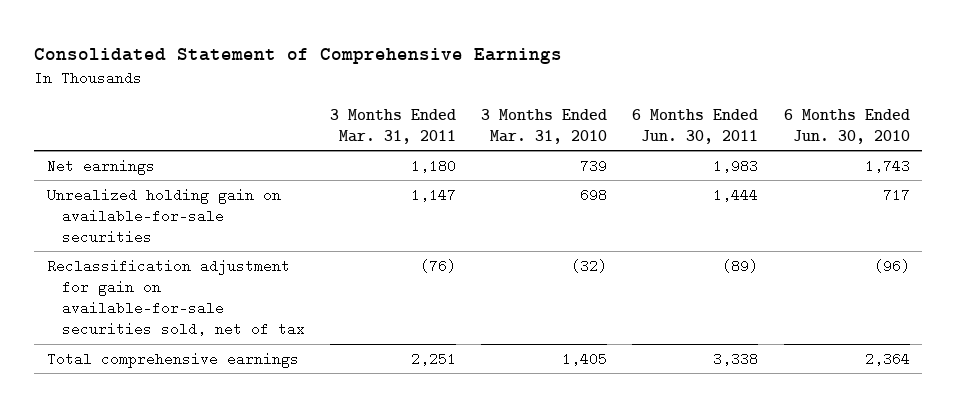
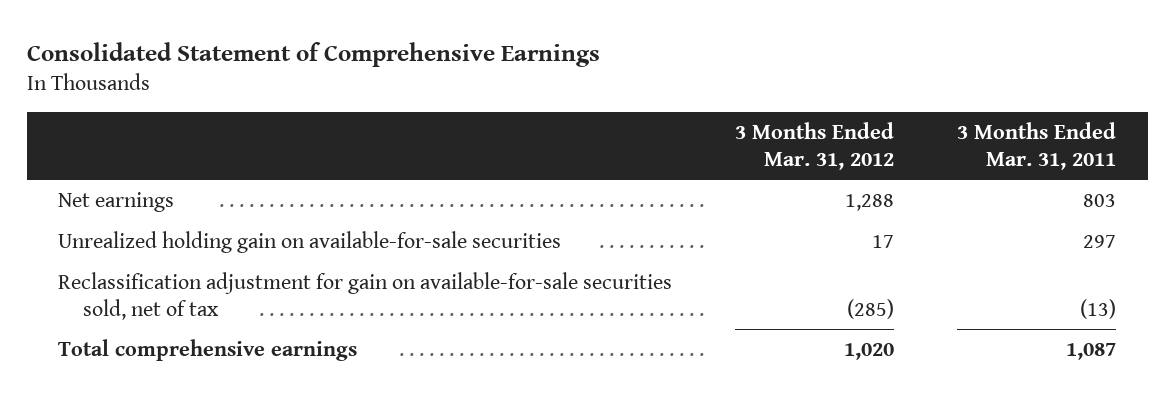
[481,108,608,145] 3 Months Ended Mar. 31, 2010 -> none
[632,108,759,145] 6 Months Ended Jun. 30, 2011 -> none
[783,108,910,145] 6 Months Ended Jun. 30, 2010 -> none
none -> [735,121,895,170] 3 Months Ended Mar. 31, 2012
[411,158,457,173] 1,180 -> [1083,194,1117,208] 803
[411,187,457,202] 1,147 -> [1083,235,1117,249] 297
[420,258,457,273] (76) -> [1080,298,1117,319] (13)
[411,351,457,366] 2,251 -> [1066,343,1117,361] 1,087

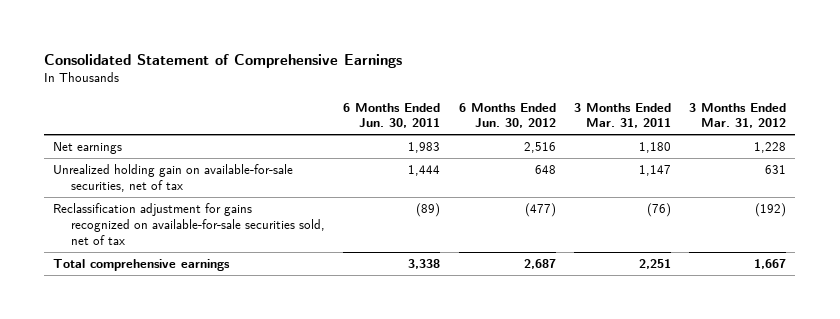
none -> [343,102,441,129] 6 Months Ended Jun. 30, 2011
none -> [458,102,556,129] 6 Months Ended Jun. 30, 2012
[845,194,895,212] 1,288 -> [754,142,787,154] 1,228
[1083,194,1117,208] 803 -> [638,142,671,154] 1,180
[58,231,562,254] Unrealized holding gain on available-for-sale securities -> [53,164,294,192] Unrealized holding gain on available-for-sale securities, net of tax
[872,235,895,249] 17 -> [765,165,787,175] 631
[1083,235,1117,249] 297 -> [638,165,671,177] 1,147
[58,272,673,320] Reclassification adjustment for gain on available-for-sale securities sold, net of tax -> [53,203,326,245] Reclassification adjustment for gains recognized on available-for-sale securities sold, net of tax
[847,298,895,319] (285) -> [755,203,787,218] (192)
[1080,298,1117,319] (13) -> [646,203,671,218] (76)
[844,343,895,361] 1,020 -> [754,259,787,270] 1,667
[1066,343,1117,361] 1,087 -> [638,259,671,270] 2,251

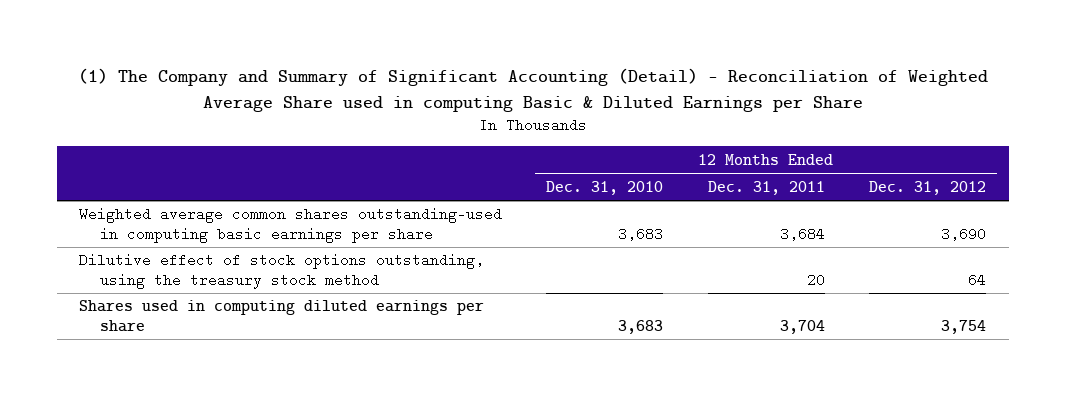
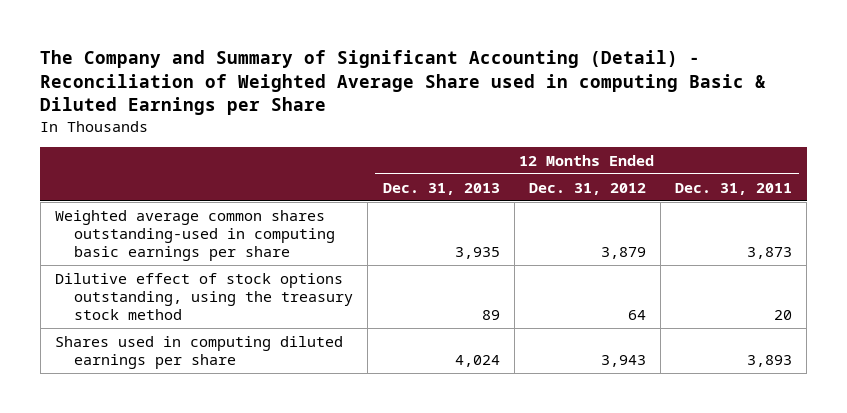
[77,68,988,112] (1) The Company and Summary of Significant Accounting (Detail) - Reconciliation of Weighted Average Share used in computing Basic & Diluted Earnings per Share -> [40,50,767,116] The Company and Summary of Significant Accounting (Detail) - Reconciliation of Weighted Average Share used in computing Basic & Diluted Earnings per Share
[546,180,664,195] Dec. 31, 2010 -> none
none -> [382,182,500,195] Dec. 31, 2013
[779,226,825,241] 3,684 -> [746,246,792,259] 3,873
[941,226,987,241] 3,690 -> [600,246,646,259] 3,879
[779,319,825,334] 3,704 -> [746,354,792,367] 3,893
[941,319,987,334] 3,754 -> [600,354,646,367] 3,943

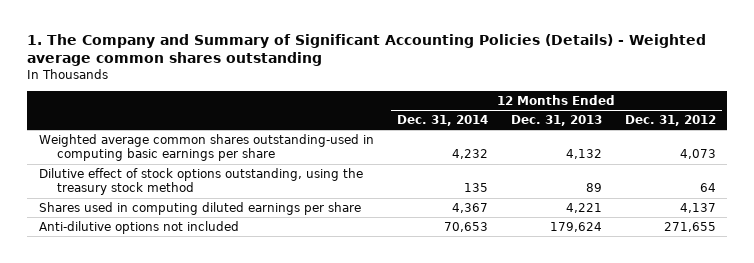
[40,50,767,116] The Company and Summary of Significant Accounting (Detail) - Reconciliation of Weighted Average Share used in computing Basic & Diluted Earnings per Share -> [26,34,706,67] 1. The Company and Summary of Significant Accounting Policies (Details) - Weighted average common shares outstanding
[674,182,792,195] Dec. 31, 2011 -> none
none -> [396,114,488,126] Dec. 31, 2014
[454,246,500,259] 3,935 -> [565,149,602,160] 4,132
[600,246,646,259] 3,879 -> [679,149,716,160] 4,073
[454,354,500,367] 4,024 -> [565,202,602,213] 4,221
[600,354,646,367] 3,943 -> [679,202,716,213] 4,137
none -> [38,220,239,234] Anti-dilutive options not included

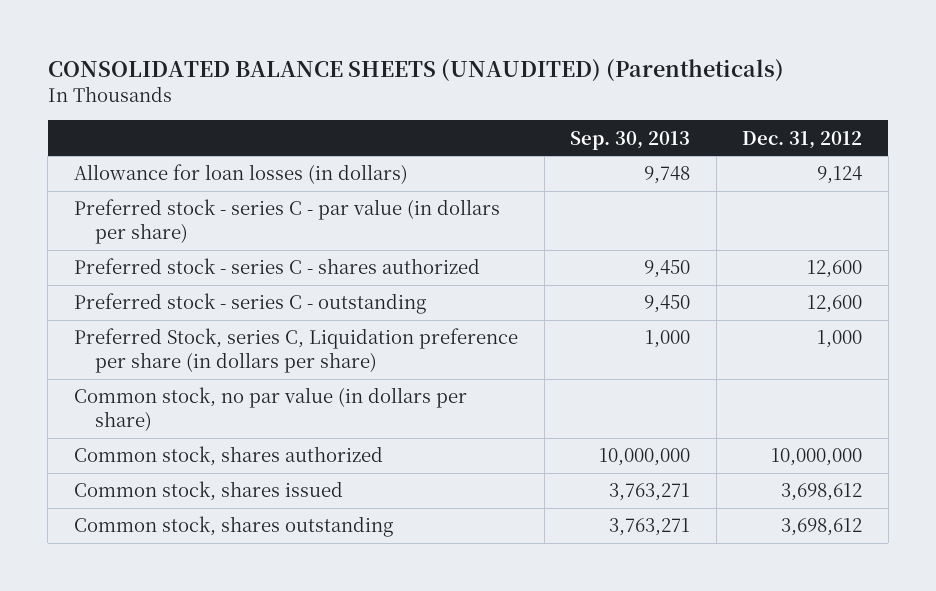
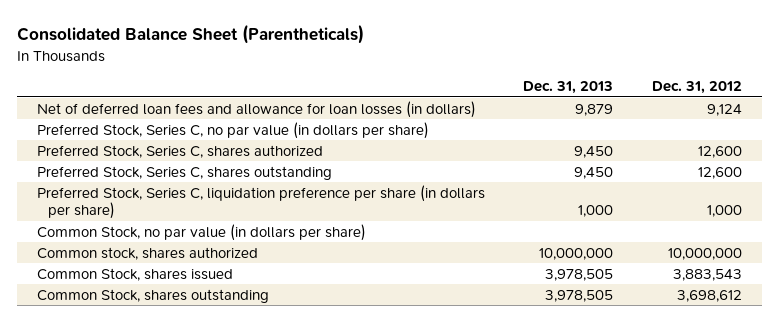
[47,58,784,82] CONSOLIDATED BALANCE SHEETS (UNAUDITED) (Parentheticals) -> [17,24,365,45] Consolidated Balance Sheet (Parentheticals)
[570,130,691,150] Sep. 30, 2013 -> none
none -> [523,81,614,95] Dec. 31, 2013
[73,164,408,185] Allowance for loan losses (in dollars) -> [36,100,476,118] Net of deferred loan fees and allowance for loan losses (in dollars)
[73,199,500,245] Preferred stock - series C - par value (in dollars per share) -> [36,121,429,139] Preferred Stock, Series C, no par value (in dollars per share)
[73,258,480,275] Preferred stock - series C - shares authorized -> [36,144,323,158] Preferred Stock, Series C, shares authorized
[73,293,426,315] Preferred stock - series C - outstanding -> [36,165,332,180] Preferred Stock, Series C, shares outstanding
[73,328,518,374] Preferred Stock, series C, Liquidation preference per share (in dollars per share) -> [36,184,485,220] Preferred Stock, Series C, liquidation preference per share (in dollars per share)
[73,387,467,432] Common stock, no par value (in dollars per share) -> [36,223,366,241] Common Stock, no par value (in dollars per share)
[73,481,343,502] Common stock, shares issued -> [36,267,233,281] Common Stock, shares issued
[781,483,863,502] 3,698,612 -> [673,268,743,281] 3,883,543
[73,516,393,538] Common stock, shares outstanding -> [36,288,269,303] Common Stock, shares outstanding

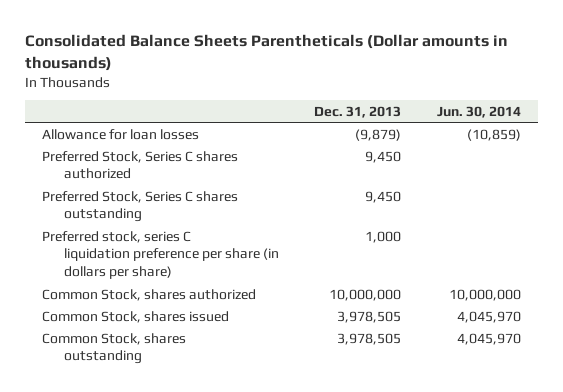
[17,24,365,45] Consolidated Balance Sheet (Parentheticals) -> [24,34,508,71] Consolidated Balance Sheets Parentheticals (Dollar amounts in thousands)
[652,81,743,95] Dec. 31, 2012 -> none
none -> [436,105,521,118] Jun. 30, 2014
[36,121,429,139] Preferred Stock, Series C, no par value (in dollars per share) -> none
[36,223,366,241] Common Stock, no par value (in dollars per share) -> none
[36,100,476,118] Net of deferred loan fees and allowance for loan losses (in dollars) -> [42,128,200,140] Allowance for loan losses
[575,103,614,116] 9,879 -> [355,128,402,141] (9,879)
[36,144,323,158] Preferred Stock, Series C, shares authorized -> [42,150,239,180] Preferred Stock, Series C shares authorized
[36,165,332,180] Preferred Stock, Series C, shares outstanding -> [42,190,239,223] Preferred Stock, Series C shares outstanding
[36,184,485,220] Preferred Stock, Series C, liquidation preference per share (in dollars per share) -> [42,230,280,280] Preferred stock, series C liquidation preference per share (in dollars per share)
[36,246,258,260] Common stock, shares authorized -> [42,288,257,301] Common Stock, shares authorized

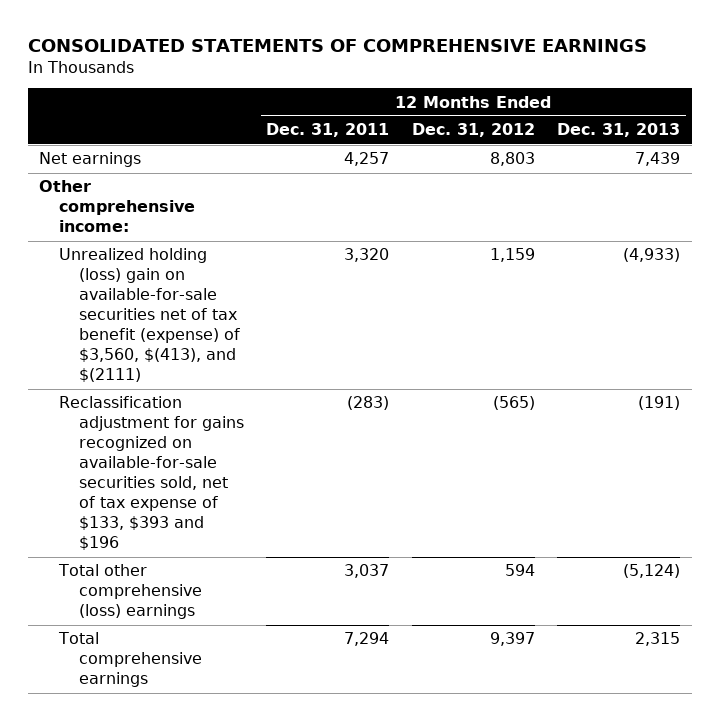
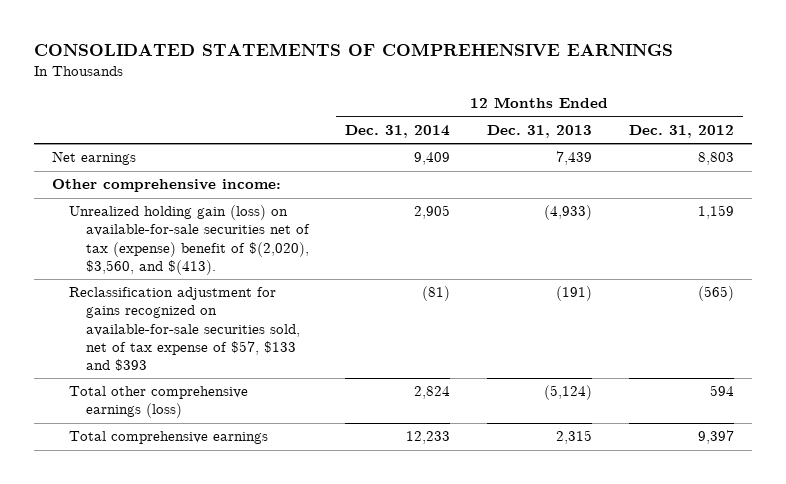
[266,123,390,138] Dec. 31, 2011 -> none
none -> [345,124,451,138] Dec. 31, 2014
[59,248,241,383] Unrealized holding (loss) gain on available-for-sale securities net of tax benefit (expense) of $3,560, $(413), and $(2111) -> [69,205,310,275] Unrealized holding gain (loss) on available-for-sale securities net of tax (expense) benefit of $(2,020), $3,560, and $(413).
[59,396,245,551] Reclassification adjustment for gains recognized on available-for-sale securities sold, net of tax expense of $133, $393 and $196 -> [69,287,300,371] Reclassification adjustment for gains recognized on available-for-sale securities sold, net of tax expense of $57, $133 and $393
[58,564,203,620] Total other comprehensive (loss) earnings -> [69,386,249,419] Total other comprehensive earnings (loss)

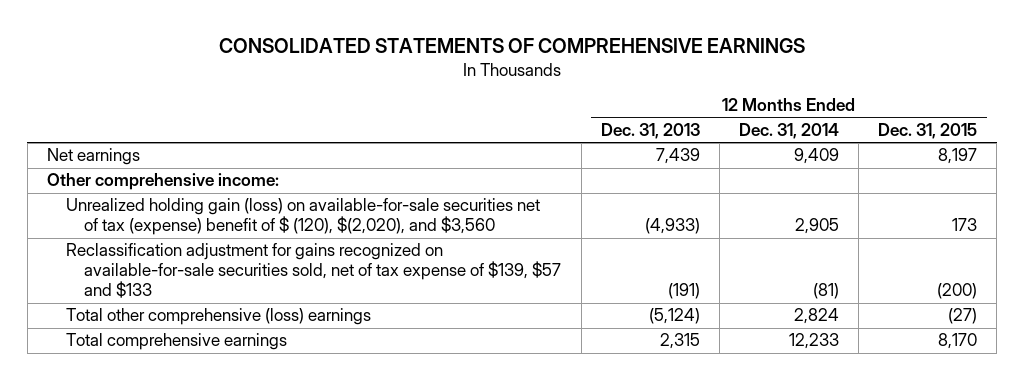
[628,124,734,138] Dec. 31, 2012 -> none
none -> [878,122,978,139] Dec. 31, 2015
[69,205,310,275] Unrealized holding gain (loss) on available-for-sale securities net of tax (expense) benefit of $(2,020), $3,560, and $(413). -> [65,198,540,236] Unrealized holding gain (loss) on available-for-sale securities net of tax (expense) benefit of $ (120), $(2,020), and $3,560
[69,287,300,371] Reclassification adjustment for gains recognized on available-for-sale securities sold, net of tax expense of $57, $133 and $393 -> [65,243,562,299] Reclassification adjustment for gains recognized on available-for-sale securities sold, net of tax expense of $139, $57 and $133
[69,386,249,419] Total other comprehensive earnings (loss) -> [65,308,371,326] Total other comprehensive (loss) earnings

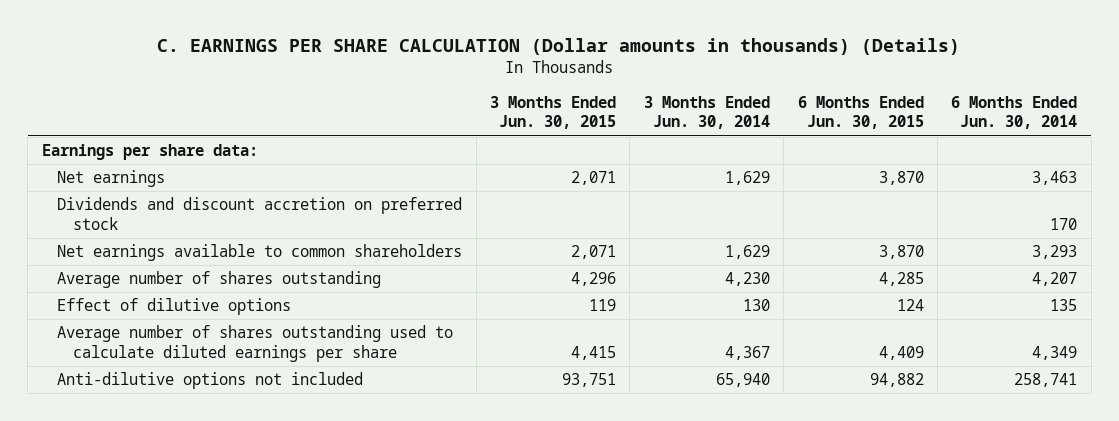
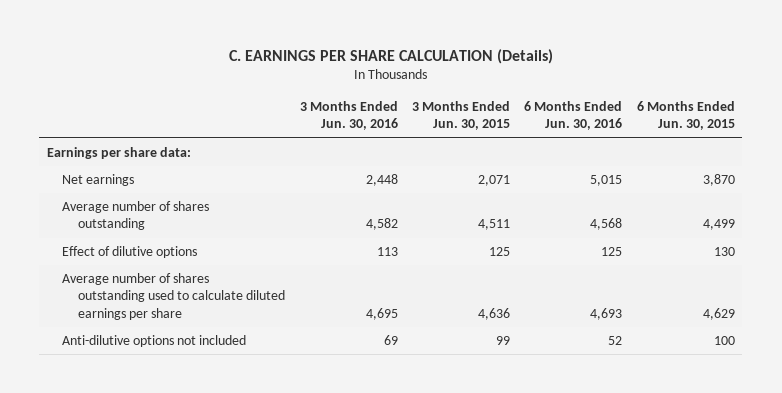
[157,38,961,56] C. EARNINGS PER SHARE CALCULATION (Dollar amounts in thousands) (Details) -> [228,48,553,64] C. EARNINGS PER SHARE CALCULATION (Details)
[643,96,770,130] 3 Months Ended Jun. 30, 2014 -> none
[951,96,1078,130] 6 Months Ended Jun. 30, 2014 -> none
none -> [299,100,398,131] 3 Months Ended Jun. 30, 2016
none -> [524,100,623,131] 6 Months Ended Jun. 30, 2016
[57,197,463,230] Dividends and discount accretion on preferred stock -> none
[57,244,463,262] Net earnings available to common shareholders -> none
[571,272,617,287] 4,296 -> [478,219,511,231] 4,511
[878,272,924,287] 4,285 -> [702,219,735,231] 4,499
[589,299,617,312] 119 -> [489,247,511,257] 125
[896,299,924,312] 124 -> [713,247,735,257] 130
[571,345,617,360] 4,415 -> [478,307,511,320] 4,636
[878,345,924,360] 4,409 -> [702,307,735,320] 4,629
[562,373,617,388] 93,751 -> [496,336,511,346] 99
[869,373,924,388] 94,882 -> [713,336,735,346] 100

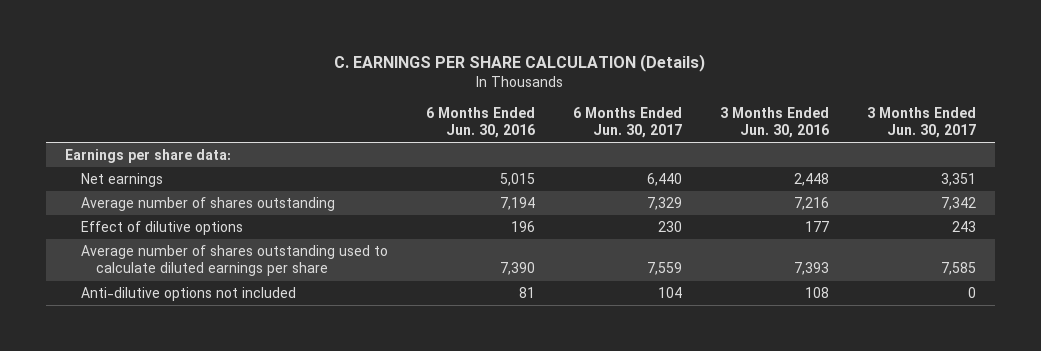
[412,100,511,131] 3 Months Ended Jun. 30, 2015 -> none
[636,100,735,131] 6 Months Ended Jun. 30, 2015 -> none
none -> [572,106,682,139] 6 Months Ended Jun. 30, 2017
none -> [866,106,976,139] 3 Months Ended Jun. 30, 2017
[365,218,398,231] 4,582 -> [793,197,829,211] 7,216
[590,218,623,231] 4,568 -> [499,197,535,211] 7,194
[376,247,398,257] 113 -> [804,221,829,233] 177
[601,247,623,257] 125 -> [510,221,535,233] 196
[365,307,398,320] 4,695 -> [793,262,829,276] 7,393
[590,307,623,320] 4,693 -> [499,262,535,276] 7,390
[383,335,398,346] 69 -> [804,287,829,299] 108
[608,336,623,346] 52 -> [518,287,535,299] 81

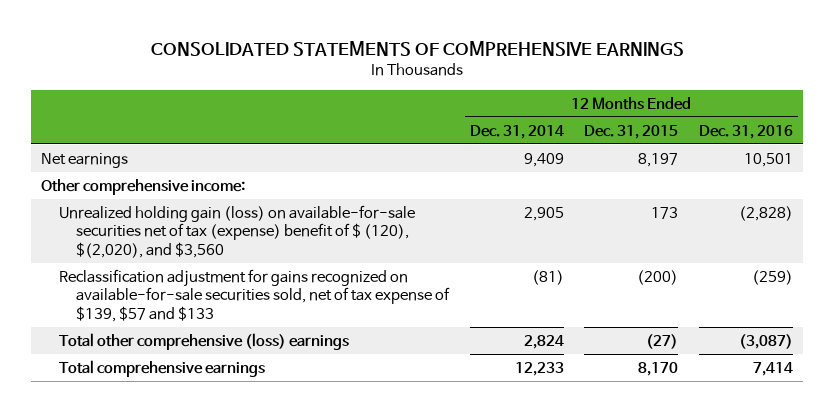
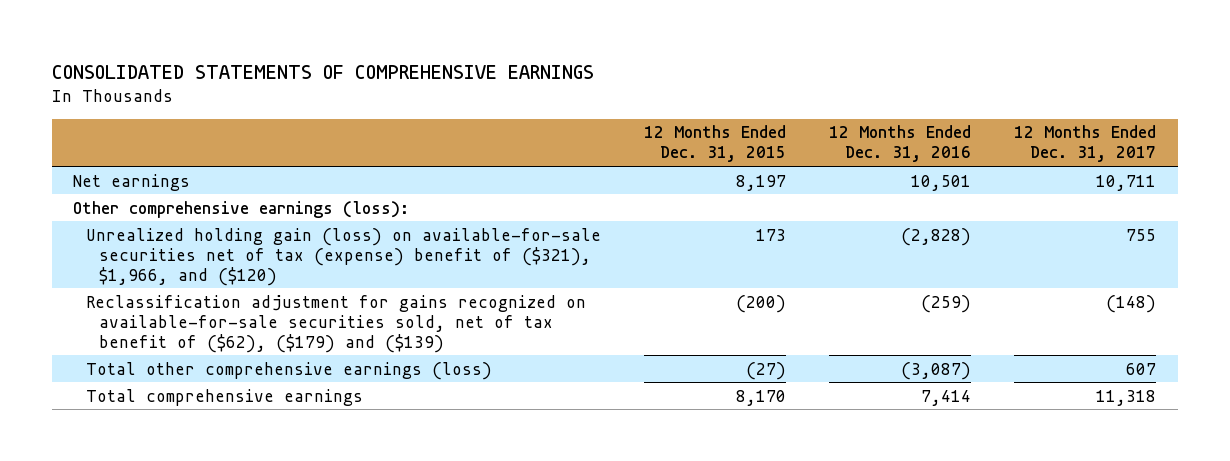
[469,124,564,139] Dec. 31, 2014 -> none
none -> [1014,125,1157,163] 12 Months Ended Dec. 31, 2017
[41,178,246,195] Other comprehensive income: -> [73,200,410,218] Other comprehensive earnings (loss):
[58,204,415,258] Unrealized holding gain (loss) on available-for-sale securities net of tax (expense) benefit of $ (120), $(2,020), and $3,560 -> [86,227,602,286] Unrealized holding gain (loss) on available-for-sale securities net of tax (expense) benefit of ($321), $1,966, and ($120)
[58,268,451,322] Reclassification adjustment for gains recognized on available-for-sale securities sold, net of tax expense of $139, $57 and $133 -> [86,294,587,353] Reclassification adjustment for gains recognized on available-for-sale securities sold, net of tax benefit of ($62), ($179) and ($139)
[58,332,349,350] Total other comprehensive (loss) earnings -> [86,361,493,380] Total other comprehensive earnings (loss)

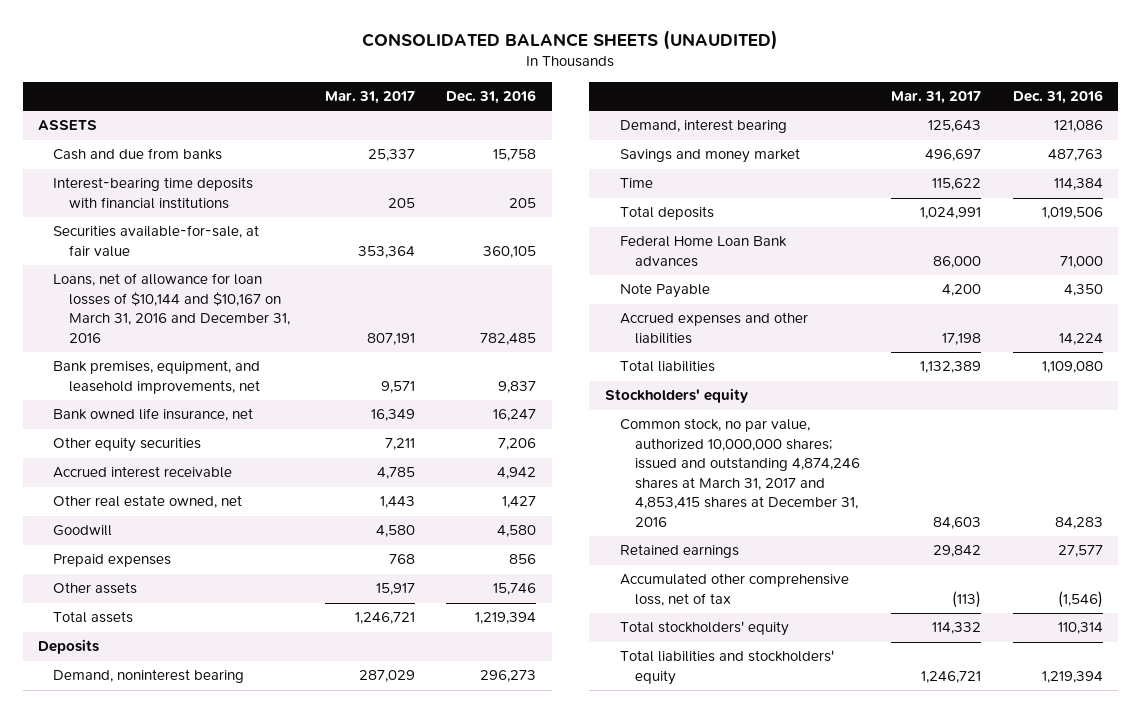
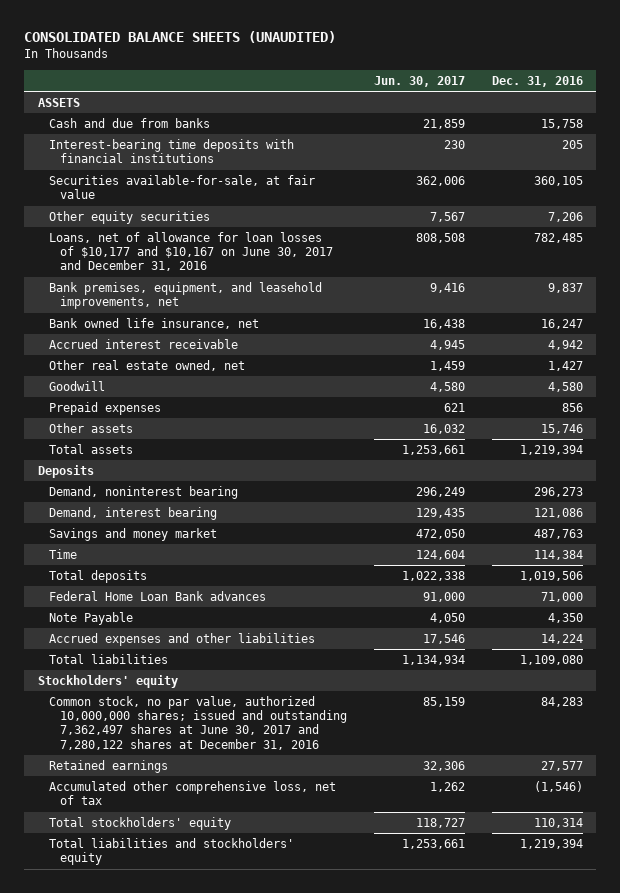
[324,90,415,104] Mar. 31, 2017 -> none
none -> [373,75,465,87] Jun. 30, 2017
[53,437,202,453] Other equity securities -> [48,210,210,224] Other equity securities
[53,273,290,343] Loans, net of allowance for loan losses of $10,144 and $10,167 on March 31, 2016 and December 31, 2016 -> [48,231,333,272] Loans, net of allowance for loan losses of $10,177 and $10,167 on June 30, 2017 and December 31, 2016
[620,418,861,527] Common stock, no par value, authorized 10,000,000 shares; issued and outstanding 4,874,246 shares at March 31, 2017 and 4,853,415 shares at December 31, 2016 -> [48,695,347,750] Common stock, no par value, authorized 10,000,000 shares; issued and outstanding 7,362,497 shares at June 30, 2017 and 7,280,122 shares at December 31, 2016

